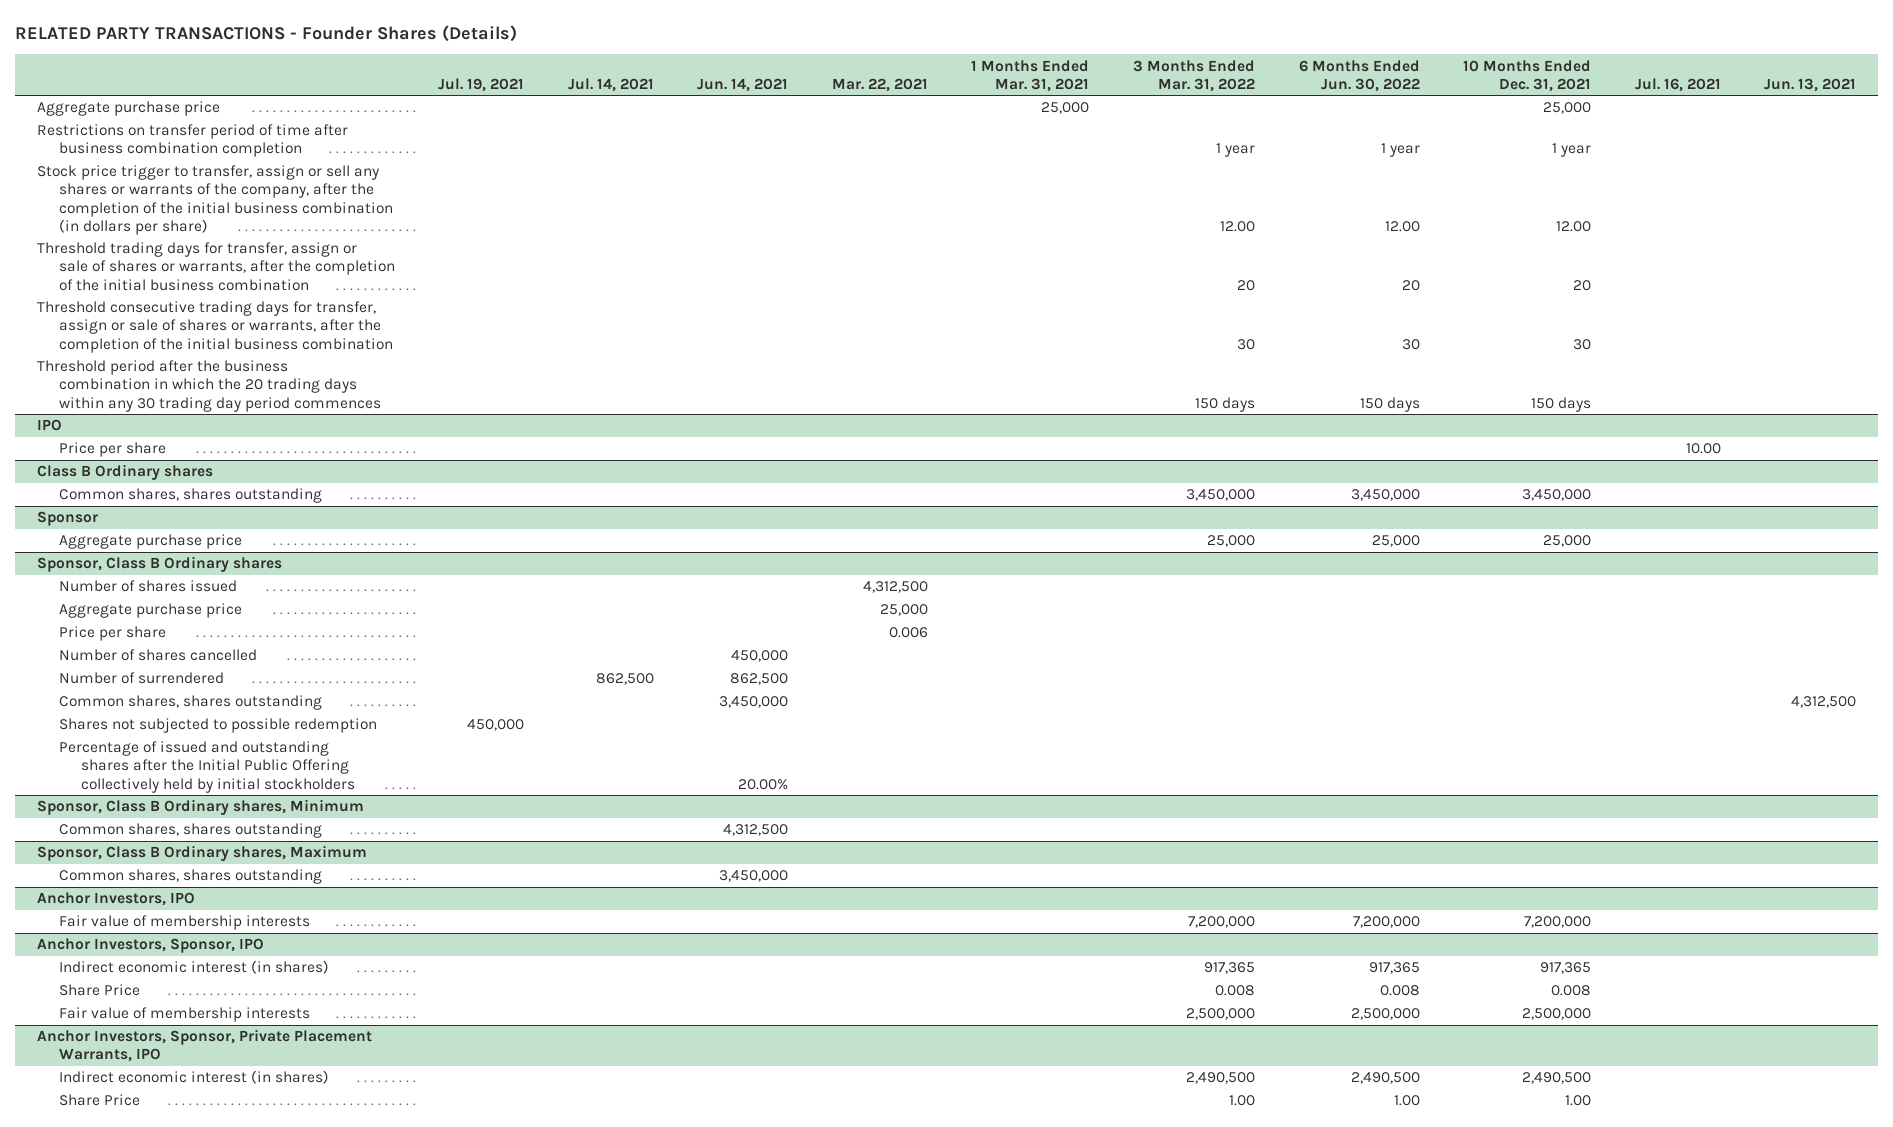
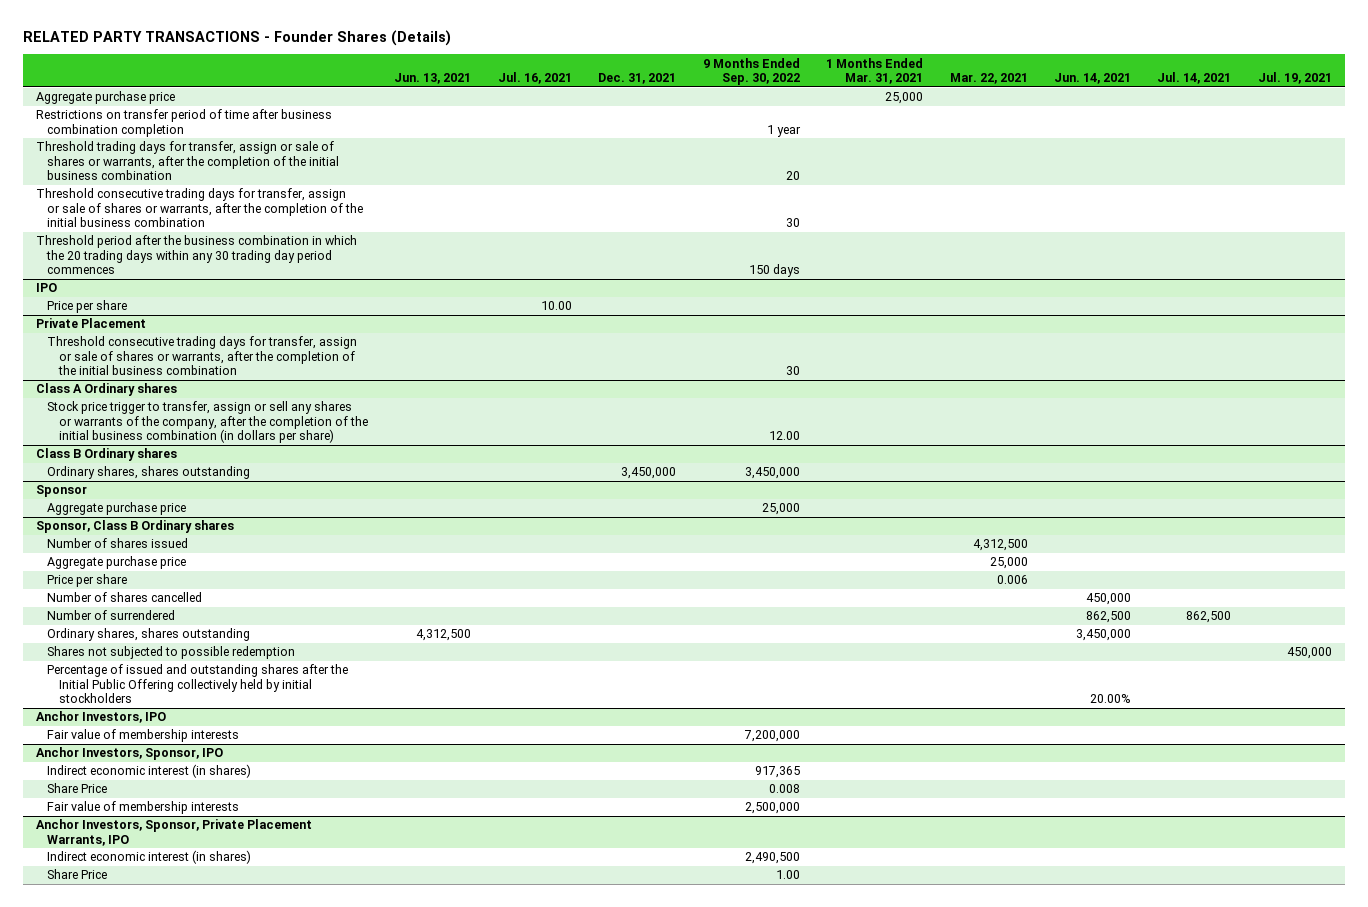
[1132,59,1255,92] 3 Months Ended Mar. 31, 2022 -> none
[1298,59,1420,92] 6 Months Ended Jun. 30, 2022 -> none
[1463,59,1592,92] 10 Months Ended Dec. 31, 2021 -> none
none -> [598,73,677,85] Dec. 31, 2021
none -> [702,57,800,86] 9 Months Ended Sep. 30, 2022
[36,165,393,235] Stock price trigger to transfer, assign or sell any shares or warrants of the company, after the completion of the initial business combination (in dollars per share) -> none
none -> [36,318,147,329] Private Placement
none -> [47,336,358,376] Threshold consecutive trading days for transfer, assign or sale of shares or warrants, after the completion of the initial business combination
none -> [36,383,178,397] Class A Ordinary shares
none -> [47,401,368,444] Stock price trigger to transfer, assign or sell any shares or warrants of the company, after the completion of the initial business combination (in dollars per share)
[58,488,322,504] Common shares, shares outstanding -> [47,466,251,480] Ordinary shares, shares outstanding
[58,695,322,711] Common shares, shares outstanding -> [47,628,251,642] Ordinary shares, shares outstanding
[36,799,364,816] Sponsor, Class B Ordinary shares, Minimum -> none
[58,823,322,839] Common shares, shares outstanding -> none
[36,845,367,862] Sponsor, Class B Ordinary shares, Maximum -> none
[58,869,322,885] Common shares, shares outstanding -> none

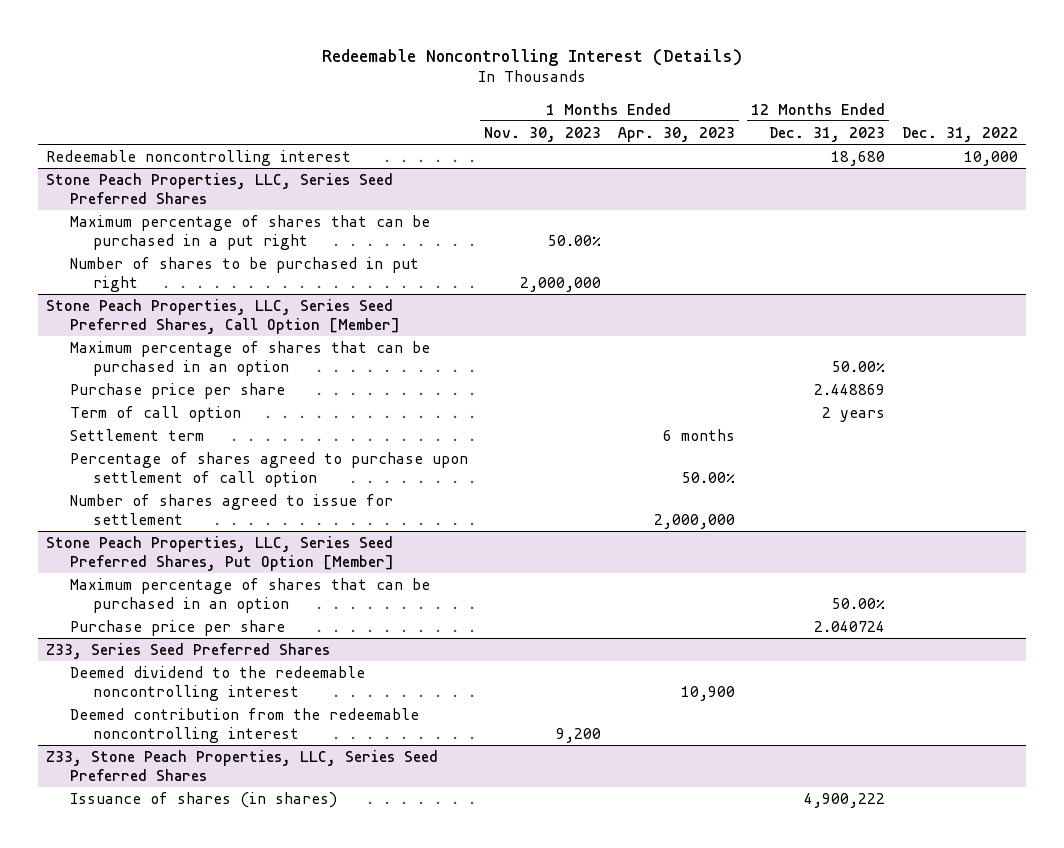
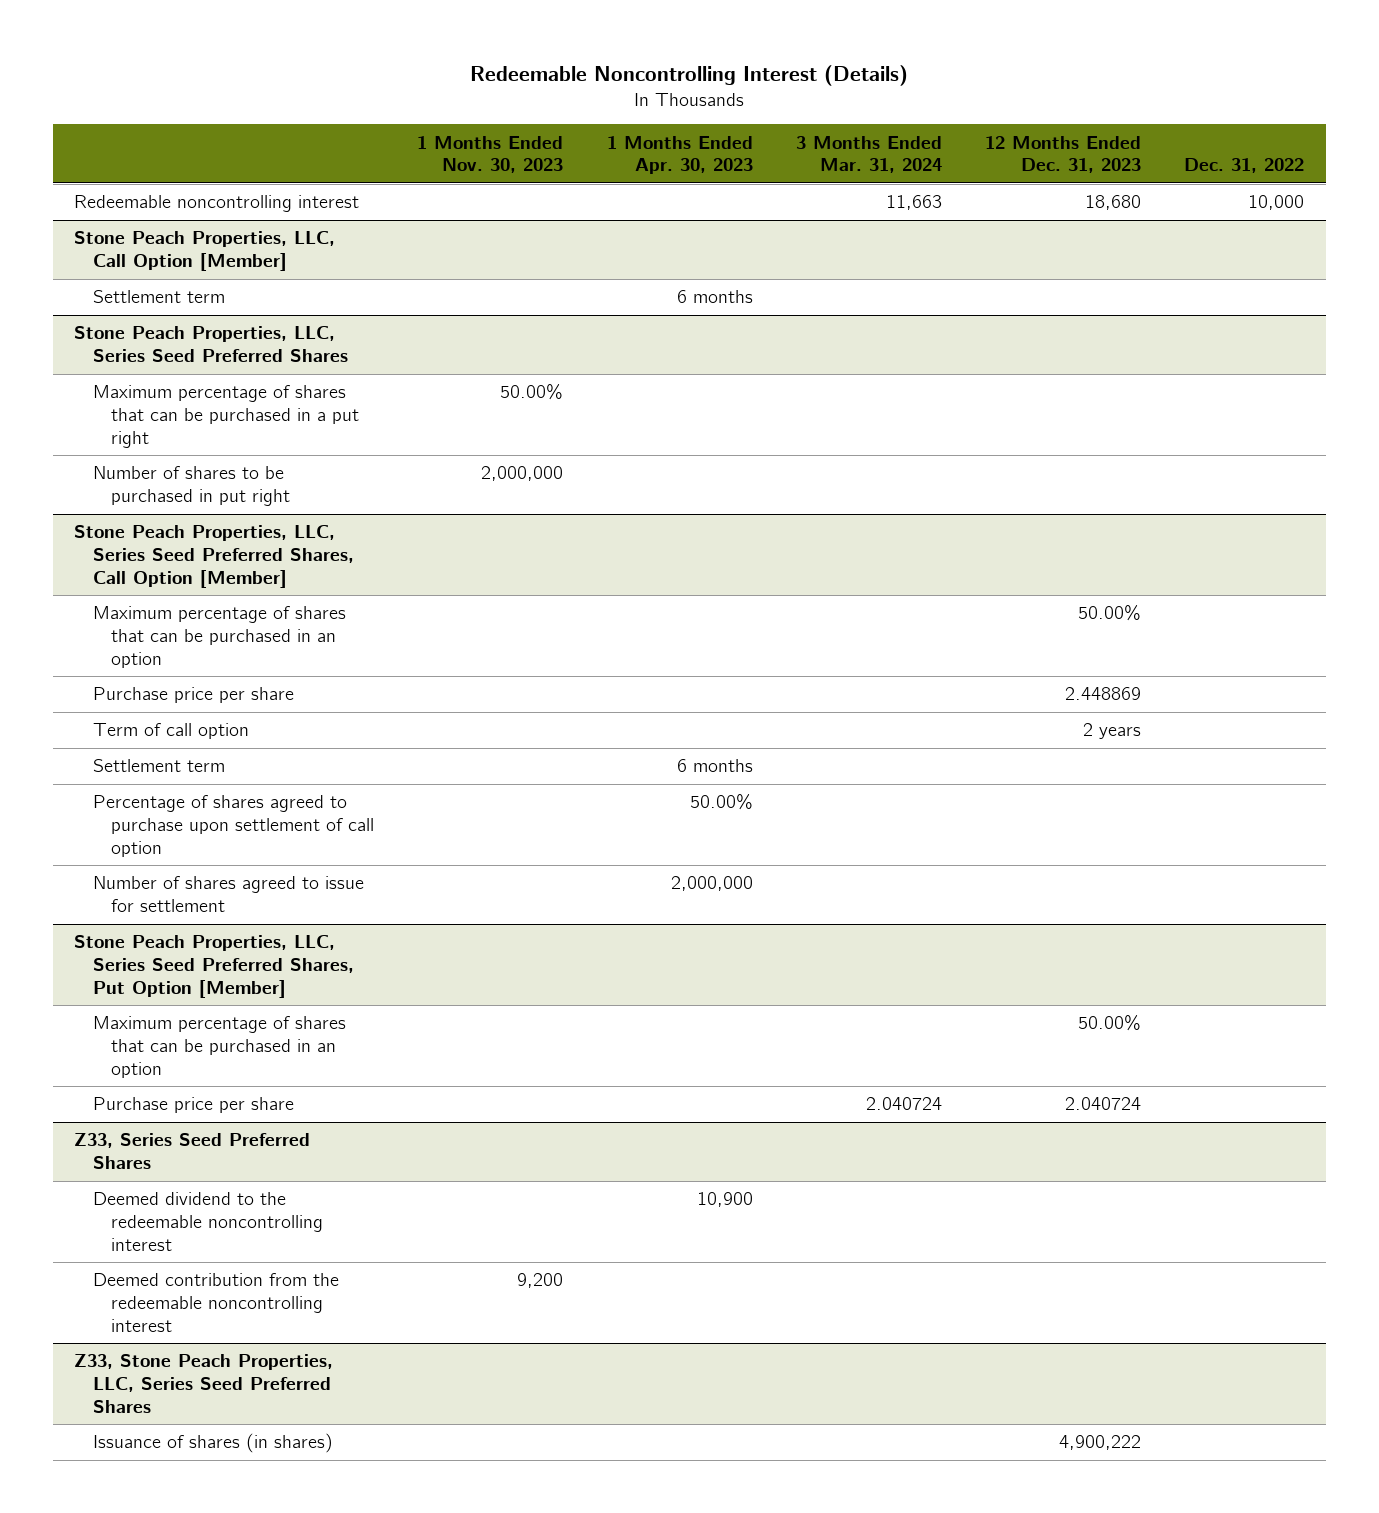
none -> [795,135,942,174] 3 Months Ended Mar. 31, 2024
none -> [74,231,336,271] Stone Peach Properties, LLC, Call Option [Member]
none -> [92,290,225,304] Settlement term

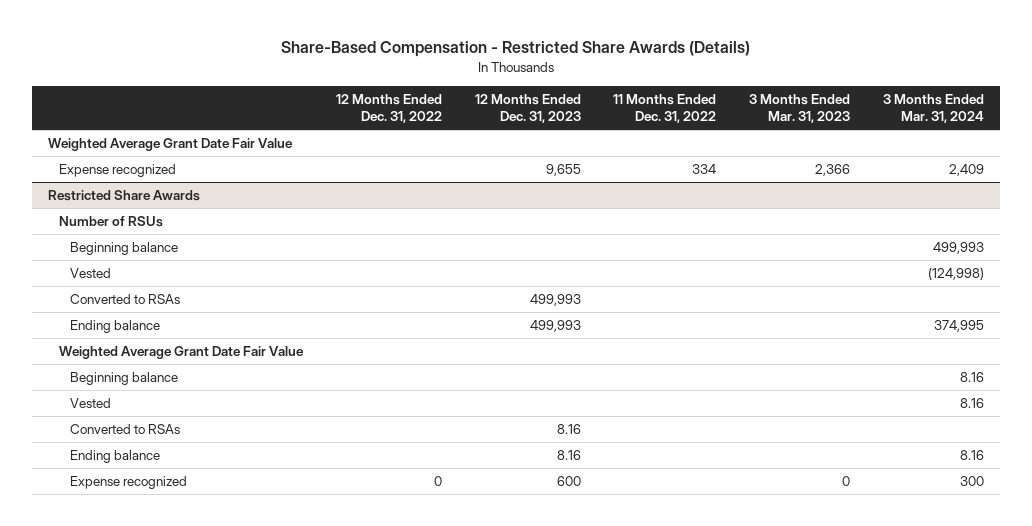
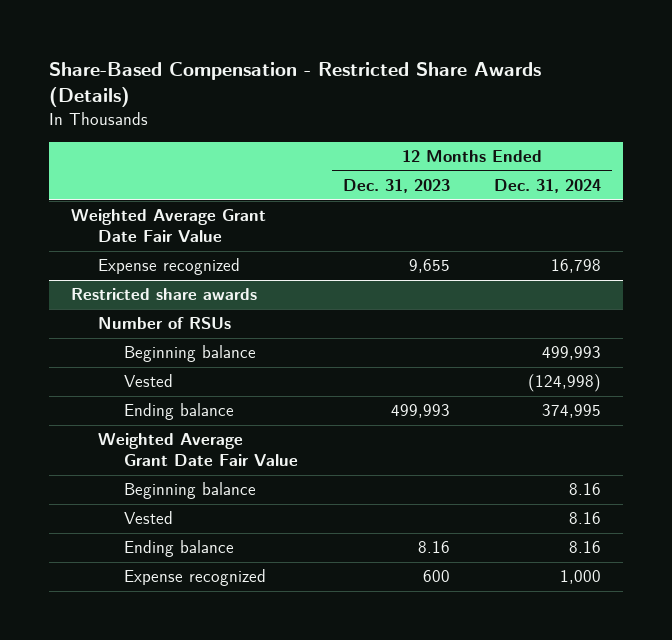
[335,93,442,124] 12 Months Ended Dec. 31, 2022 -> none
[613,93,717,124] 11 Months Ended Dec. 31, 2022 -> none
[749,93,851,124] 3 Months Ended Mar. 31, 2023 -> none
[882,93,984,124] 3 Months Ended Mar. 31, 2024 -> none
none -> [494,179,602,194] Dec. 31, 2024
[48,190,201,202] Restricted Share Awards -> [71,288,258,301] Restricted share awards
[70,294,181,305] Converted to RSAs -> none
[70,424,181,435] Converted to RSAs -> none

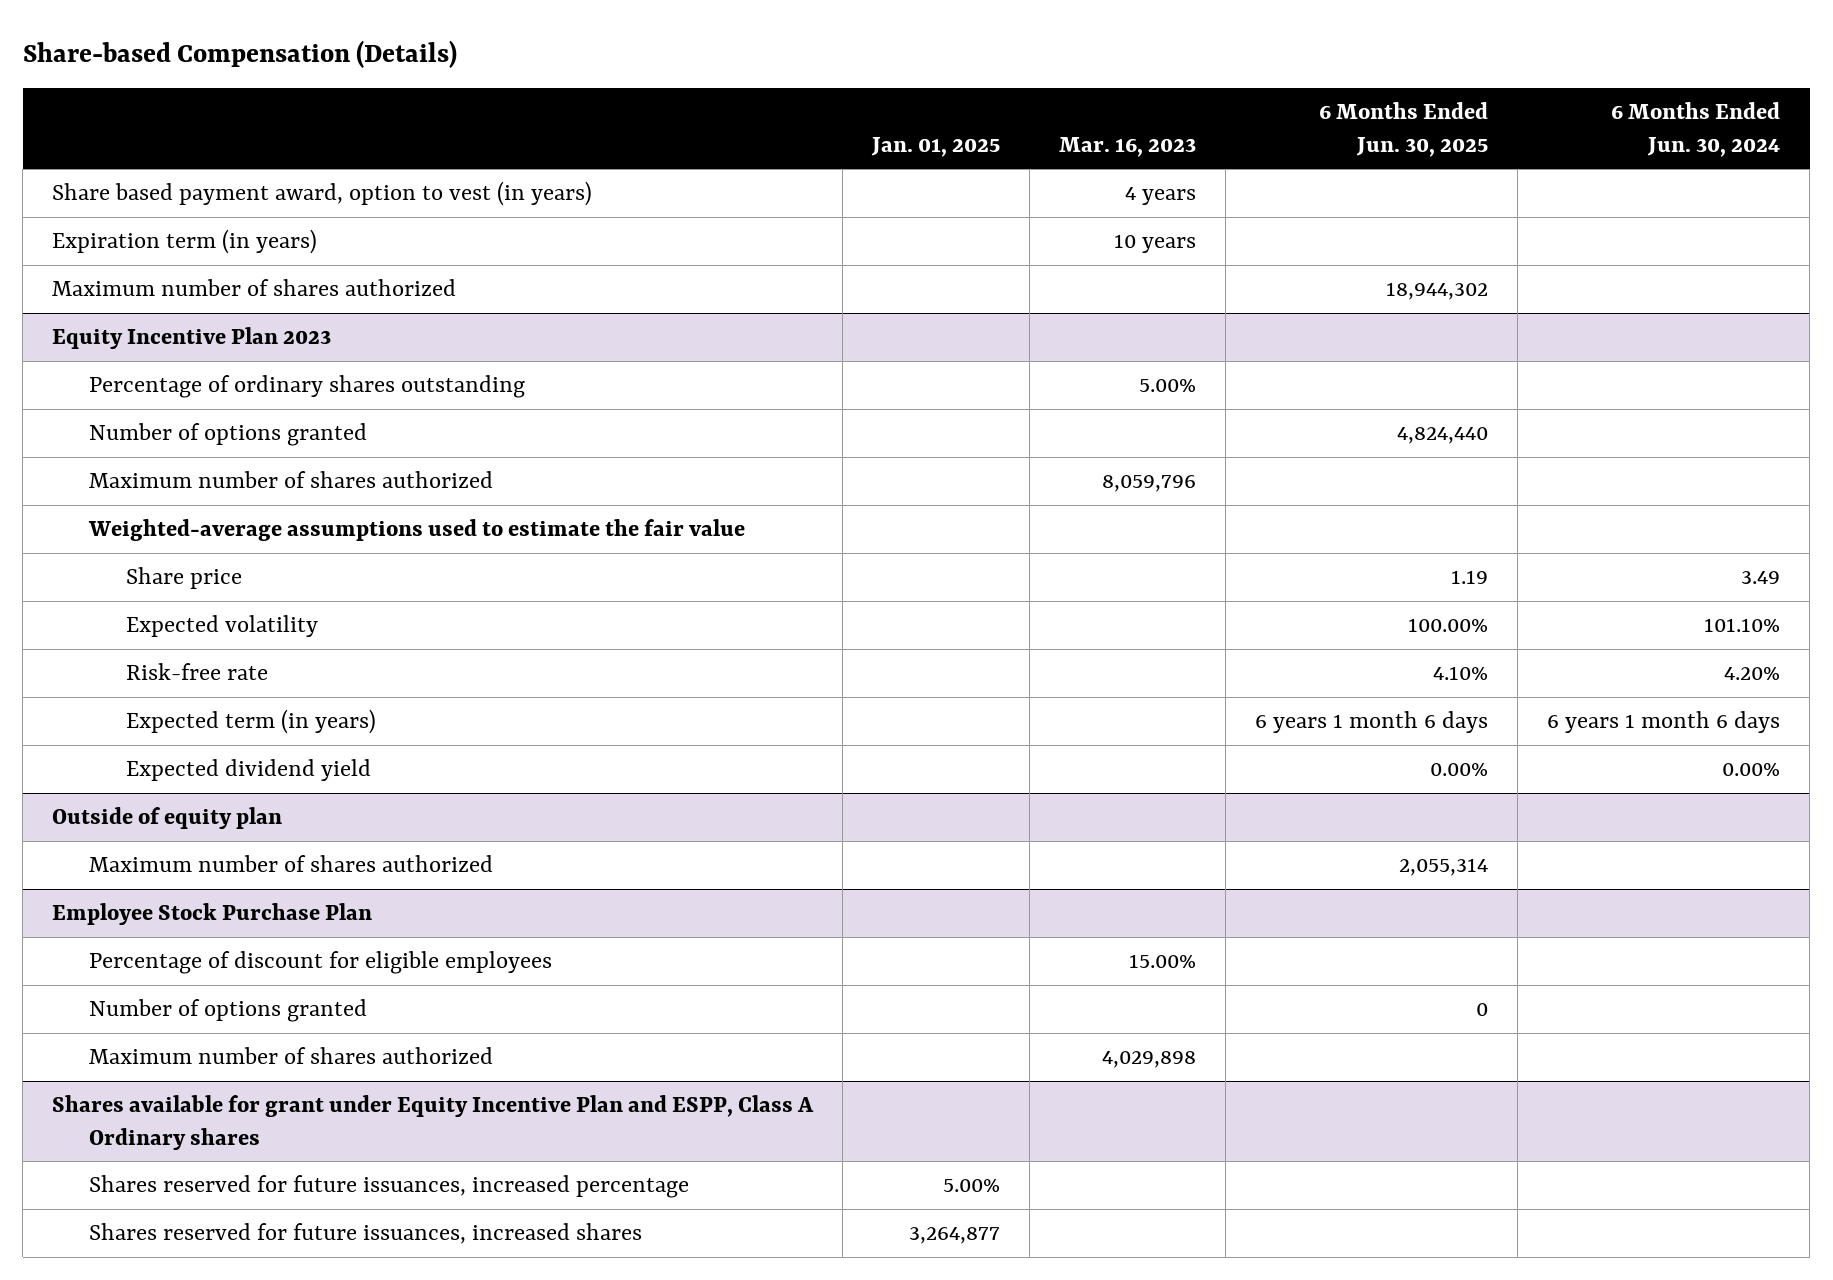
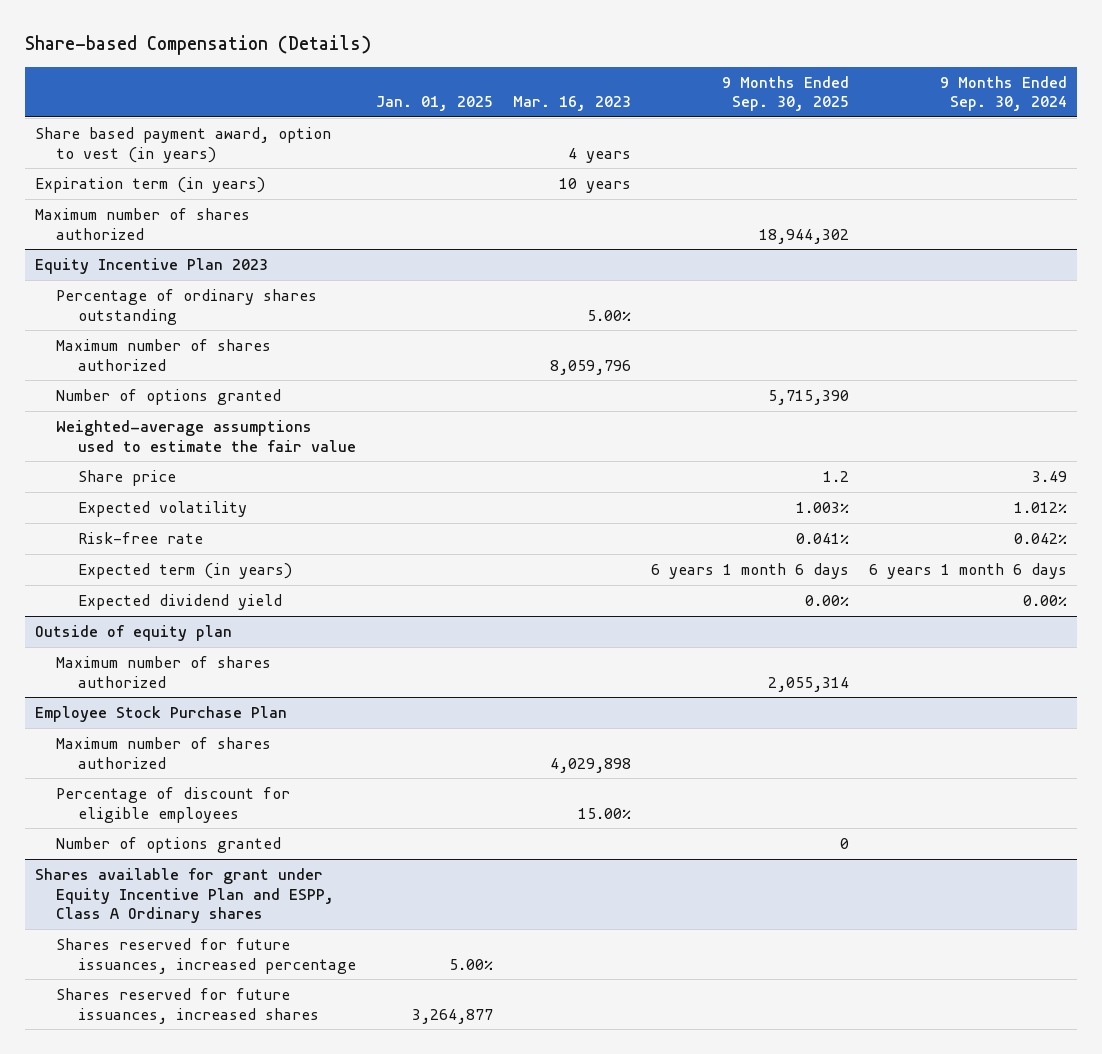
[1319,102,1489,157] 6 Months Ended Jun. 30, 2025 -> none
[1611,102,1781,157] 6 Months Ended Jun. 30, 2024 -> none
none -> [721,75,849,112] 9 Months Ended Sep. 30, 2025
none -> [939,75,1067,112] 9 Months Ended Sep. 30, 2024
[89,423,368,447] Number of options granted -> [56,388,282,405] Number of options granted
[89,1047,494,1065] Maximum number of shares authorized -> [56,736,272,769] Maximum number of shares authorized

